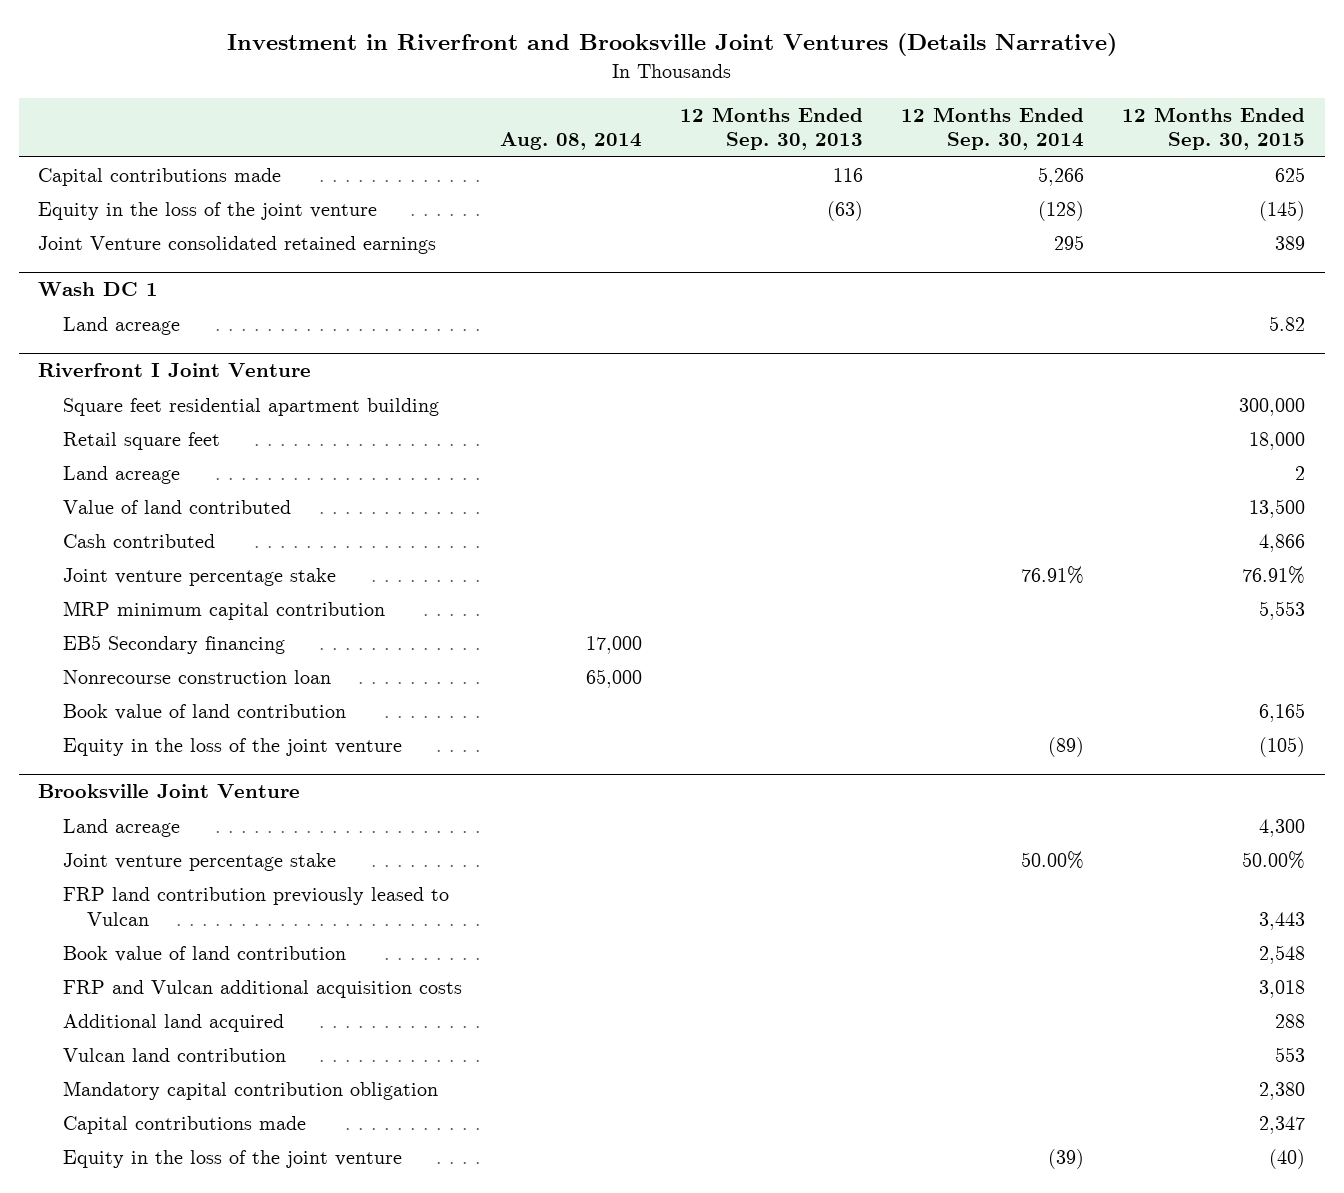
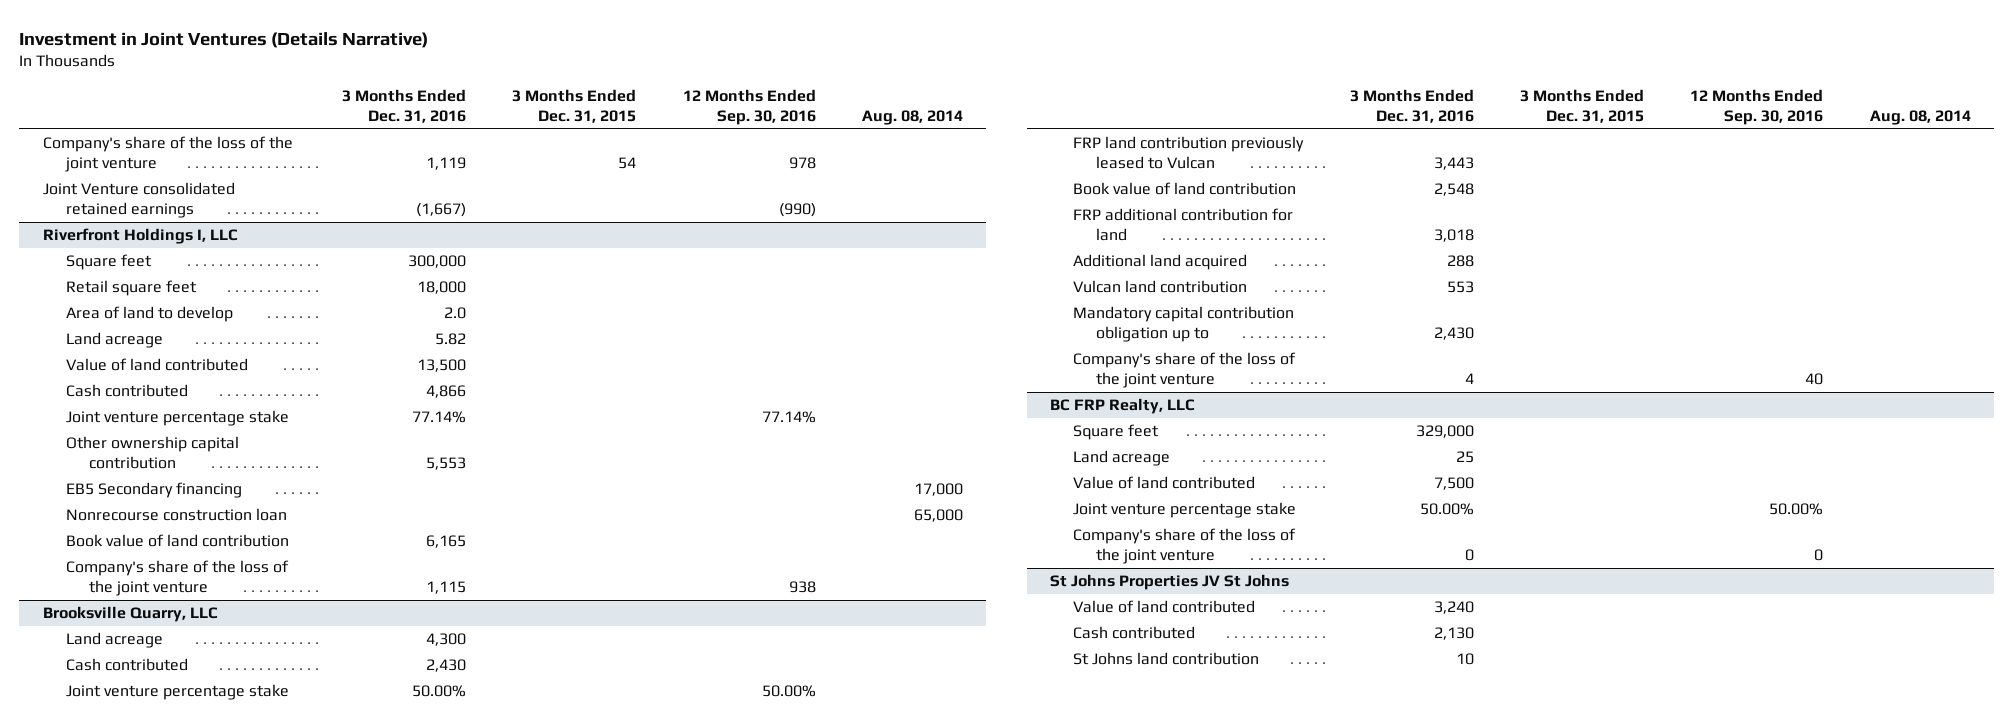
[226,33,1117,57] Investment in Riverfront and Brooksville Joint Ventures (Details Narrative) -> [19,31,429,48] Investment in Joint Ventures (Details Narrative)
[680,106,864,151] 12 Months Ended Sep. 30, 2013 -> none
[901,106,1085,151] 12 Months Ended Sep. 30, 2014 -> none
[1122,106,1306,151] 12 Months Ended Sep. 30, 2015 -> none
none -> [341,89,466,123] 3 Months Ended Dec. 31, 2016
none -> [512,89,637,123] 3 Months Ended Dec. 31, 2015
none -> [682,89,816,125] 12 Months Ended Sep. 30, 2016
[38,168,282,187] Capital contributions made -> none
[38,202,378,221] Equity in the loss of the joint venture -> [42,136,293,173] Company's share of the loss of the joint venture
[38,282,159,297] Wash DC 1 -> none
[62,317,180,336] Land acreage -> none
[38,363,312,378] Riverfront I Joint Venture -> [42,228,238,245] Riverfront Holdings I, LLC
[62,398,439,417] Square feet residential apartment building -> [65,254,152,271] Square feet
none -> [65,306,233,323] Area of land to develop
[62,601,385,621] MRP minimum capital contribution -> [65,436,239,470] Other ownership capital contribution
[62,738,402,757] Equity in the loss of the joint venture -> [65,560,289,597] Company's share of the loss of the joint venture
[38,784,301,799] Brooksville Joint Venture -> [42,606,218,623] Brooksville Quarry, LLC
none -> [65,658,188,672] Cash contributed
[62,980,462,999] FRP and Vulcan additional acquisition costs -> [1073,208,1294,242] FRP additional contribution for land
[62,1116,306,1135] Capital contributions made -> none
[62,1081,438,1101] Mandatory capital contribution obligation -> [1073,306,1295,343] Mandatory capital contribution obligation up to
[62,1150,402,1169] Equity in the loss of the joint venture -> [1073,352,1297,389] Company's share of the loss of the joint venture
none -> [1050,398,1196,415] BC FRP Realty, LLC
none -> [1073,424,1160,441] Square feet
none -> [1073,450,1171,467] Land acreage
none -> [1073,476,1256,490] Value of land contributed
none -> [1073,502,1297,519] Joint venture percentage stake
none -> [1073,528,1297,565] Company's share of the loss of the joint venture
none -> [1050,574,1290,591] St Johns Properties JV St Johns
none -> [1073,600,1256,614] Value of land contributed
none -> [1073,626,1196,640] Cash contributed
none -> [1073,652,1260,666] St Johns land contribution

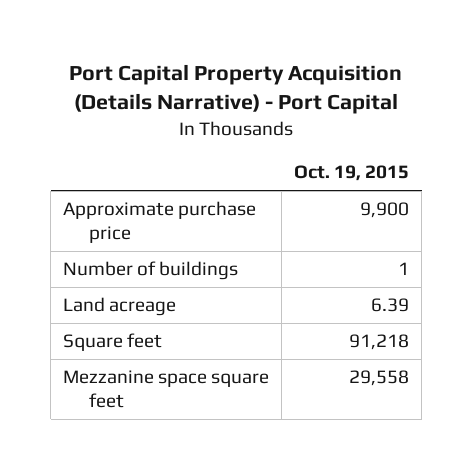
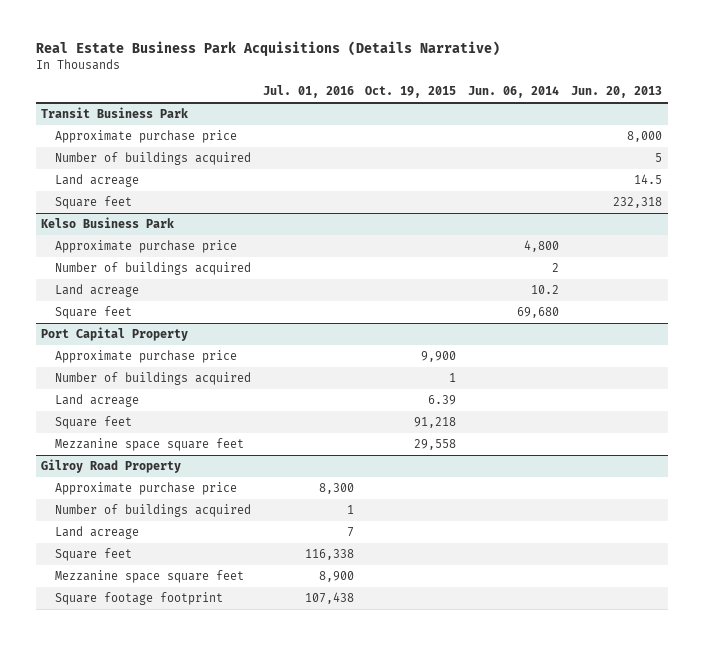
[69,63,403,115] Port Capital Property Acquisition (Details Narrative) - Port Capital -> [35,41,500,57] Real Estate Business Park Acquisitions (Details Narrative)
none -> [262,85,354,99] Jul. 01, 2016
none -> [468,86,560,99] Jun. 06, 2014
none -> [570,86,662,99] Jun. 20, 2013
none -> [41,107,189,119] Transit Business Park
none -> [54,130,237,144] Approximate purchase price
none -> [54,152,251,166] Number of buildings acquired
none -> [54,174,139,188] Land acreage
none -> [54,196,132,210] Square feet
none -> [41,217,175,229] Kelso Business Park
none -> [54,240,237,254] Approximate purchase price
none -> [54,262,251,276] Number of buildings acquired
none -> [54,284,139,298] Land acreage
none -> [54,306,132,320] Square feet
none -> [41,327,189,342] Port Capital Property
[63,261,239,281] Number of buildings -> [54,372,251,386] Number of buildings acquired
none -> [41,459,182,474] Gilroy Road Property
none -> [54,482,237,496] Approximate purchase price
none -> [54,504,251,518] Number of buildings acquired
none -> [54,526,139,540] Land acreage
none -> [54,548,132,562] Square feet
none -> [54,570,244,584] Mezzanine space square feet
none -> [54,592,223,606] Square footage footprint

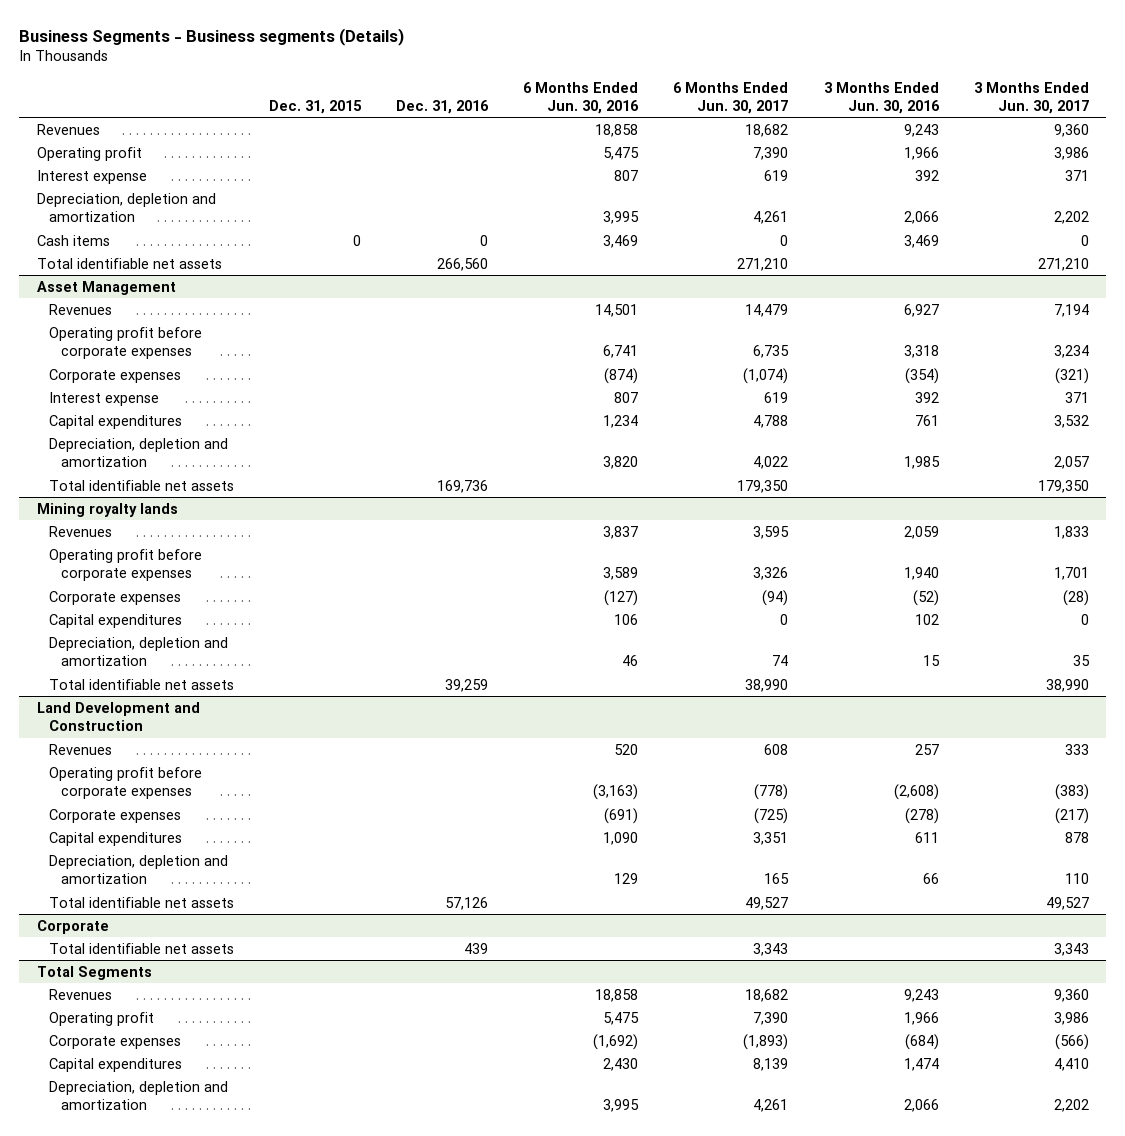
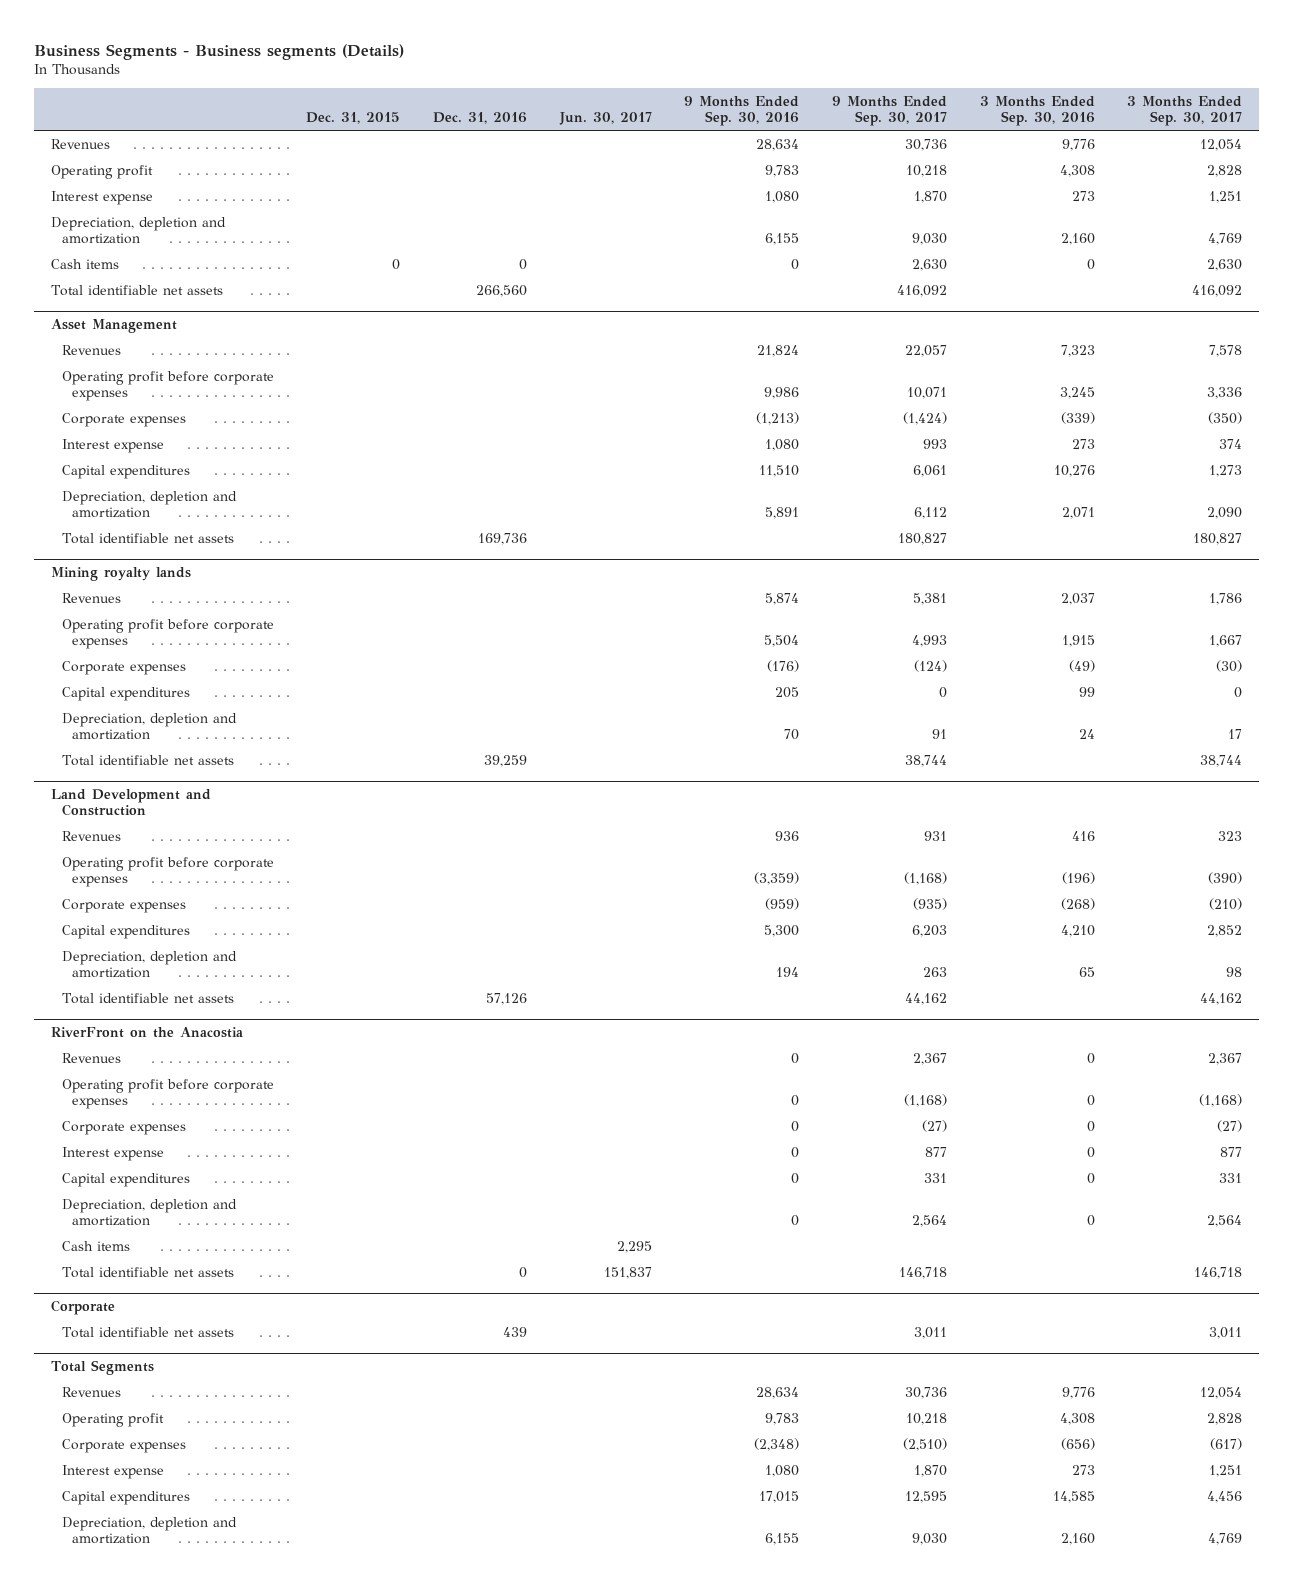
[523,81,640,115] 6 Months Ended Jun. 30, 2016 -> none
[673,81,789,115] 6 Months Ended Jun. 30, 2017 -> none
[823,81,940,115] 3 Months Ended Jun. 30, 2016 -> none
[973,81,1089,115] 3 Months Ended Jun. 30, 2017 -> none
none -> [558,112,652,126] Jun. 30, 2017
none -> [684,95,800,127] 9 Months Ended Sep. 30, 2016
none -> [831,95,947,127] 9 Months Ended Sep. 30, 2017
none -> [979,95,1095,127] 3 Months Ended Sep. 30, 2016
none -> [1127,95,1243,127] 3 Months Ended Sep. 30, 2017
none -> [50,1026,243,1038] RiverFront on the Anacostia
none -> [61,1052,121,1063] Revenues
none -> [61,1078,274,1110] Operating profit before corporate expenses
none -> [61,1120,186,1135] Corporate expenses
none -> [61,1146,164,1161] Interest expense
none -> [61,1172,190,1187] Capital expenditures
none -> [61,1198,237,1227] Depreciation, depletion and amortization
none -> [61,1240,130,1251] Cash items
none -> [61,1266,234,1278] Total identifiable net assets
none -> [61,1464,164,1479] Interest expense

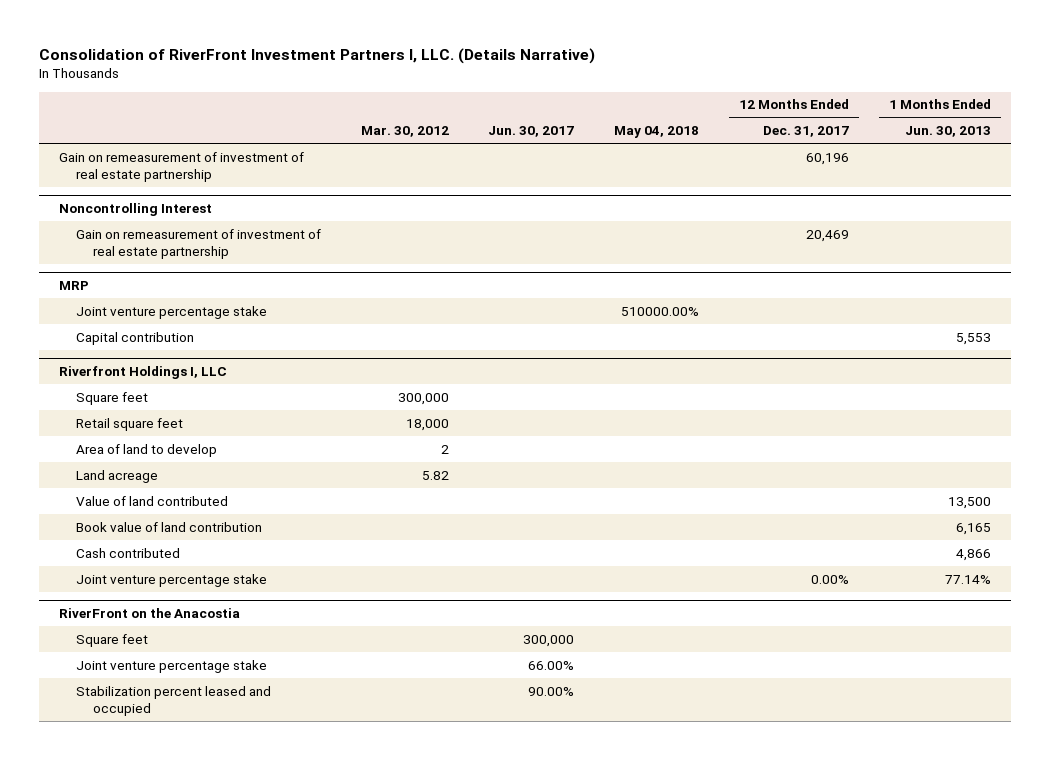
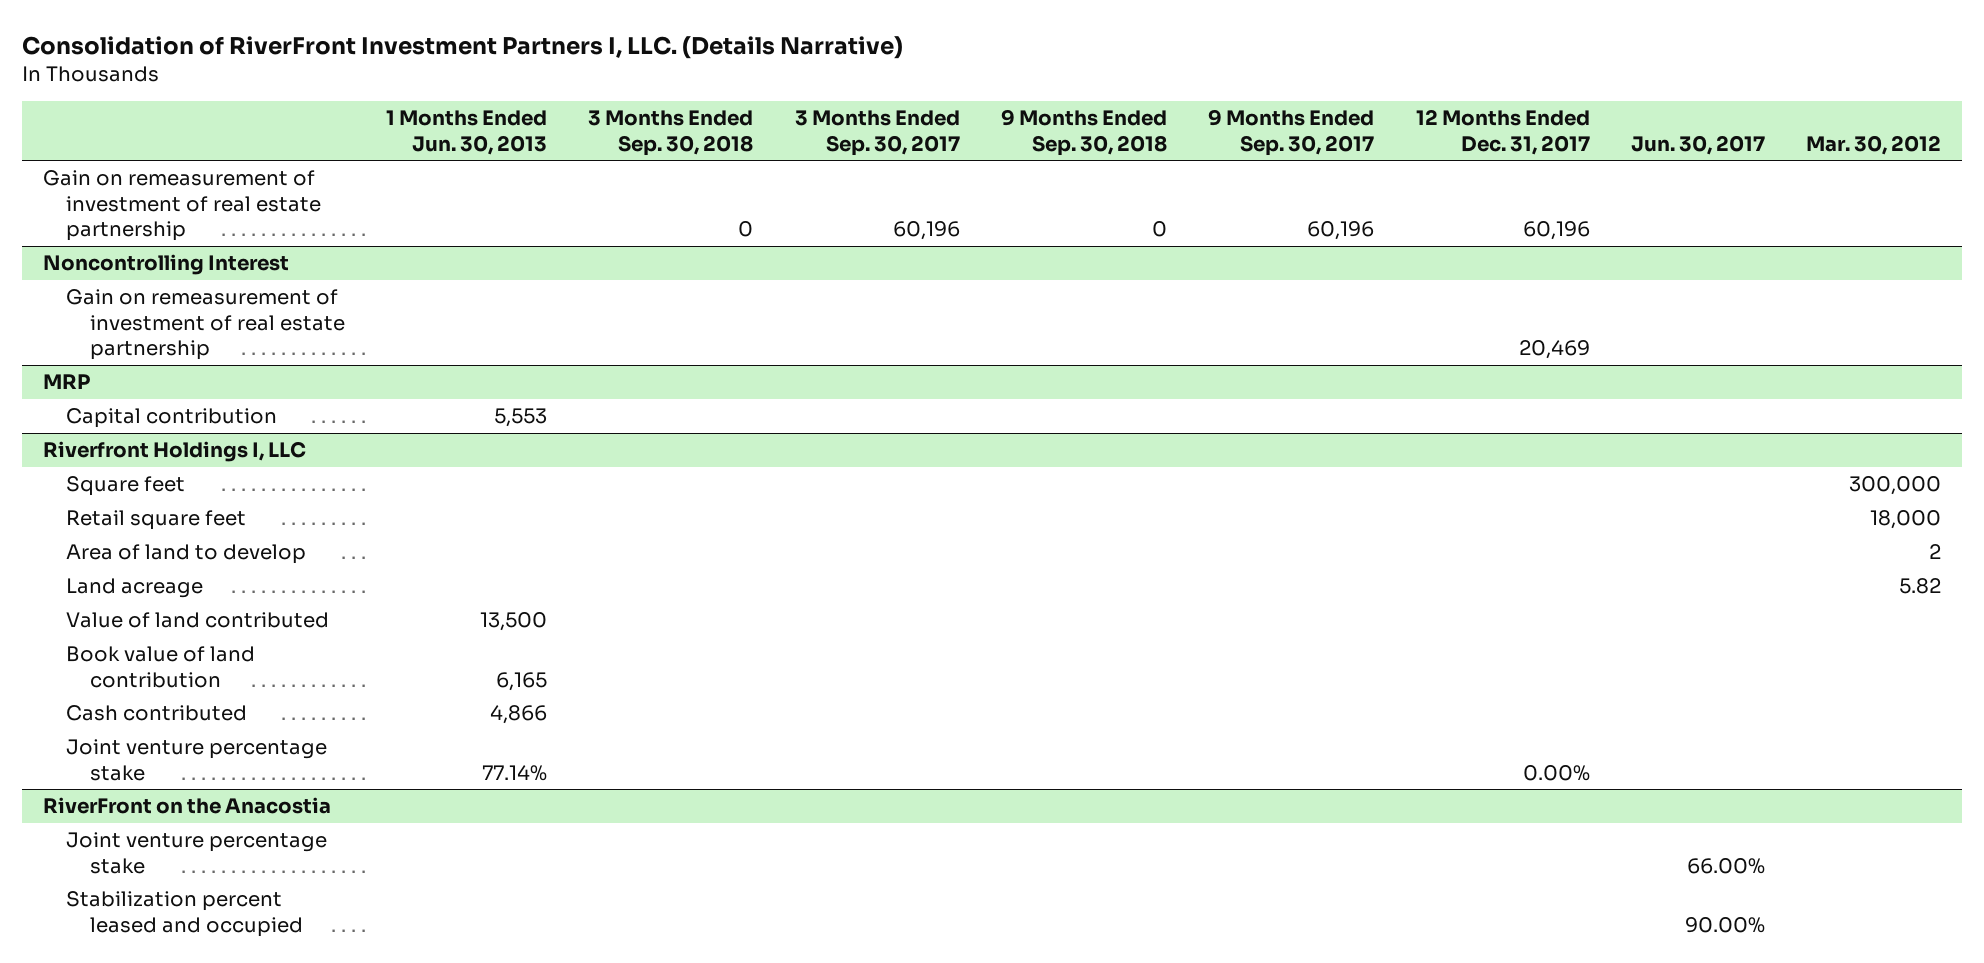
[614,126,700,139] May 04, 2018 -> none
none -> [588,110,754,156] 3 Months Ended Sep. 30, 2018
none -> [794,110,960,156] 3 Months Ended Sep. 30, 2017
none -> [1001,109,1168,156] 9 Months Ended Sep. 30, 2018
none -> [1208,109,1375,156] 9 Months Ended Sep. 30, 2017
[75,305,267,319] Joint venture percentage stake -> none
[75,633,148,647] Square feet -> none

